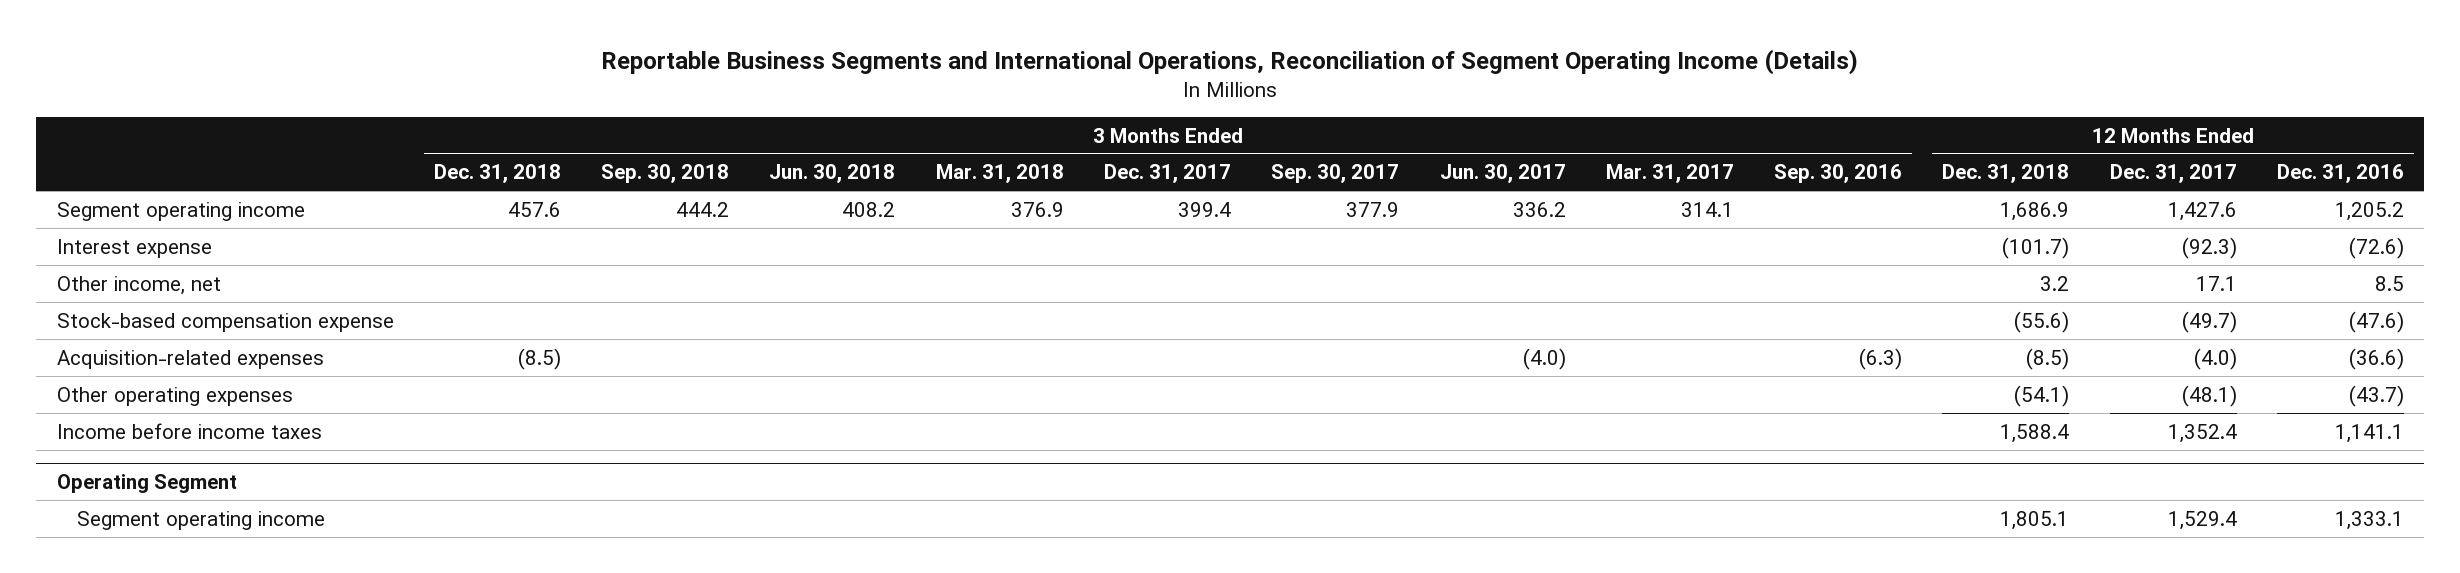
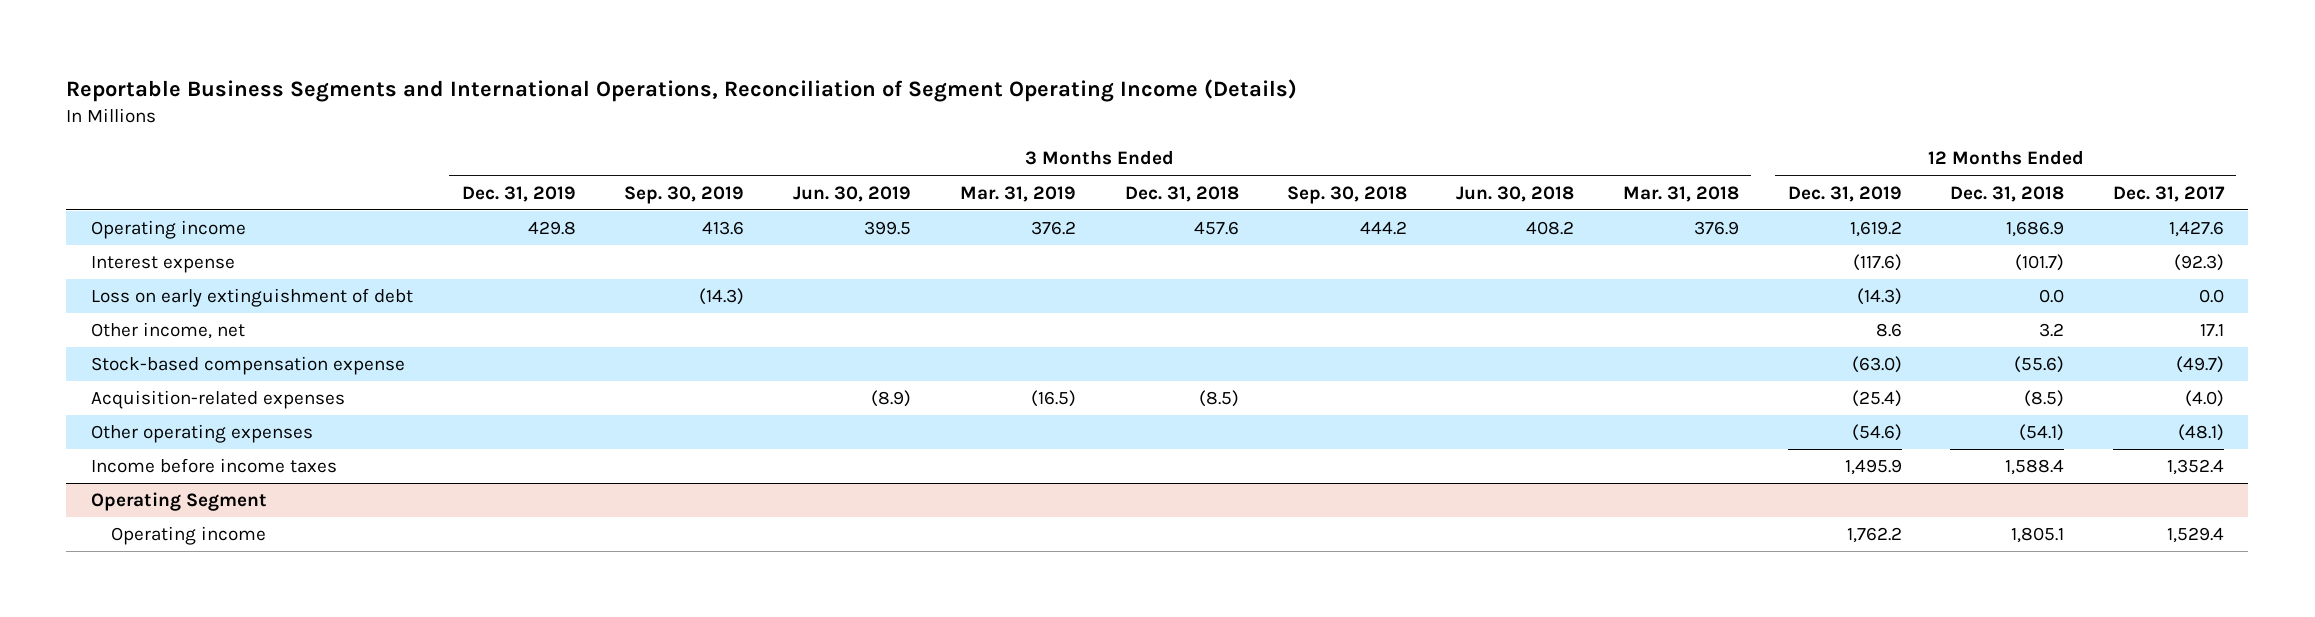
[1103,164,1231,184] Dec. 31, 2017 -> none
[1271,164,1400,184] Sep. 30, 2017 -> none
[1439,164,1566,184] Jun. 30, 2017 -> none
[1605,164,1734,184] Mar. 31, 2017 -> none
[1774,164,1903,184] Sep. 30, 2016 -> none
[2276,164,2404,184] Dec. 31, 2016 -> none
none -> [461,185,576,202] Dec. 31, 2019
none -> [624,185,745,204] Sep. 30, 2019
none -> [793,185,912,202] Jun. 30, 2019
none -> [959,185,1076,202] Mar. 31, 2019
none -> [1787,185,1902,202] Dec. 31, 2019
[56,201,305,221] Segment operating income -> [90,220,246,240] Operating income
none -> [90,288,413,308] Loss on early extinguishment of debt
[77,510,326,530] Segment operating income -> [111,526,267,546] Operating income

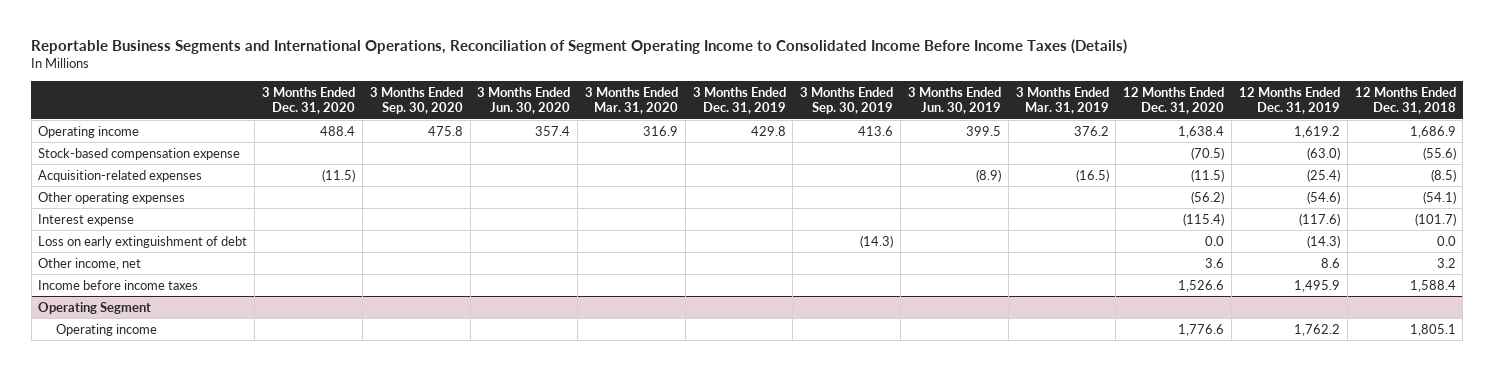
[66,79,1298,103] Reportable Business Segments and International Operations, Reconciliation of Segment Operating Income (Details) -> [31,39,1128,55] Reportable Business Segments and International Operations, Reconciliation of Segment Operating Income to Consolidated Income Before Income Taxes (Details)
[1124,185,1239,202] Dec. 31, 2018 -> none
[1287,185,1408,204] Sep. 30, 2018 -> none
[1456,185,1575,202] Jun. 30, 2018 -> none
[1622,185,1739,202] Mar. 31, 2018 -> none
[2113,185,2226,202] Dec. 31, 2017 -> none
none -> [262,86,356,115] 3 Months Ended Dec. 31, 2020
none -> [369,86,463,115] 3 Months Ended Sep. 30, 2020
none -> [477,86,571,115] 3 Months Ended Jun. 30, 2020
none -> [585,86,679,115] 3 Months Ended Mar. 31, 2020
none -> [1123,86,1225,115] 12 Months Ended Dec. 31, 2020
[90,256,235,274] Interest expense -> [38,213,135,226] Interest expense
[90,288,413,308] Loss on early extinguishment of debt -> [38,235,248,248] Loss on early extinguishment of debt
[90,322,245,340] Other income, net -> [38,257,142,270] Other income, net

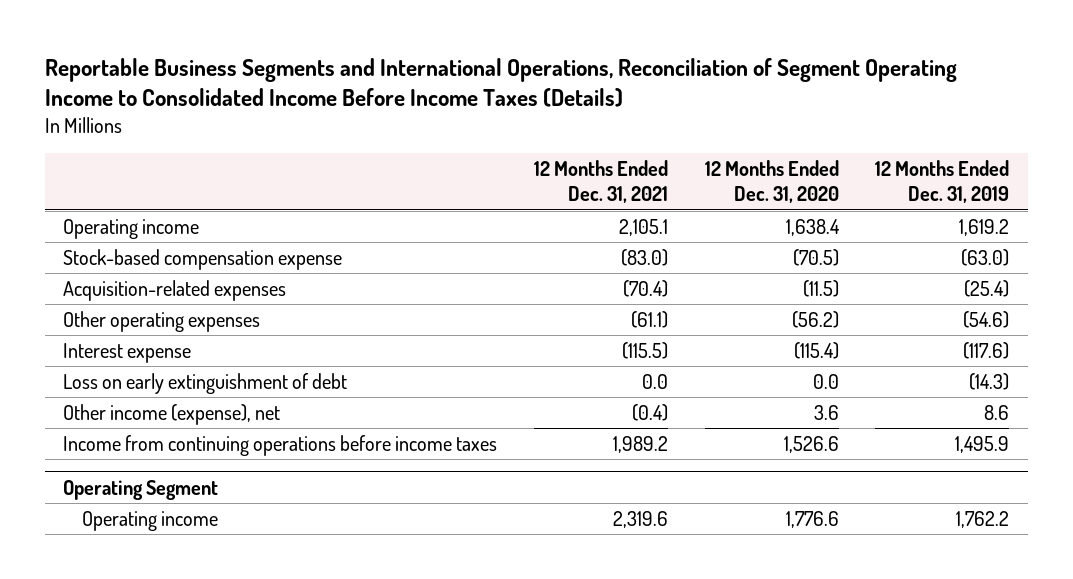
[262,86,356,115] 3 Months Ended Dec. 31, 2020 -> none
[369,86,463,115] 3 Months Ended Sep. 30, 2020 -> none
[477,86,571,115] 3 Months Ended Jun. 30, 2020 -> none
[585,86,679,115] 3 Months Ended Mar. 31, 2020 -> none
[692,86,786,115] 3 Months Ended Dec. 31, 2019 -> none
[800,86,894,115] 3 Months Ended Sep. 30, 2019 -> none
[907,86,1001,115] 3 Months Ended Jun. 30, 2019 -> none
[1015,86,1109,115] 3 Months Ended Mar. 31, 2019 -> none
[1354,86,1456,115] 12 Months Ended Dec. 31, 2018 -> none
none -> [534,159,669,204] 12 Months Ended Dec. 31, 2021
[38,257,142,270] Other income, net -> [63,403,281,425] Other income (expense), net
[38,279,199,290] Income before income taxes -> [63,434,498,456] Income from continuing operations before income taxes

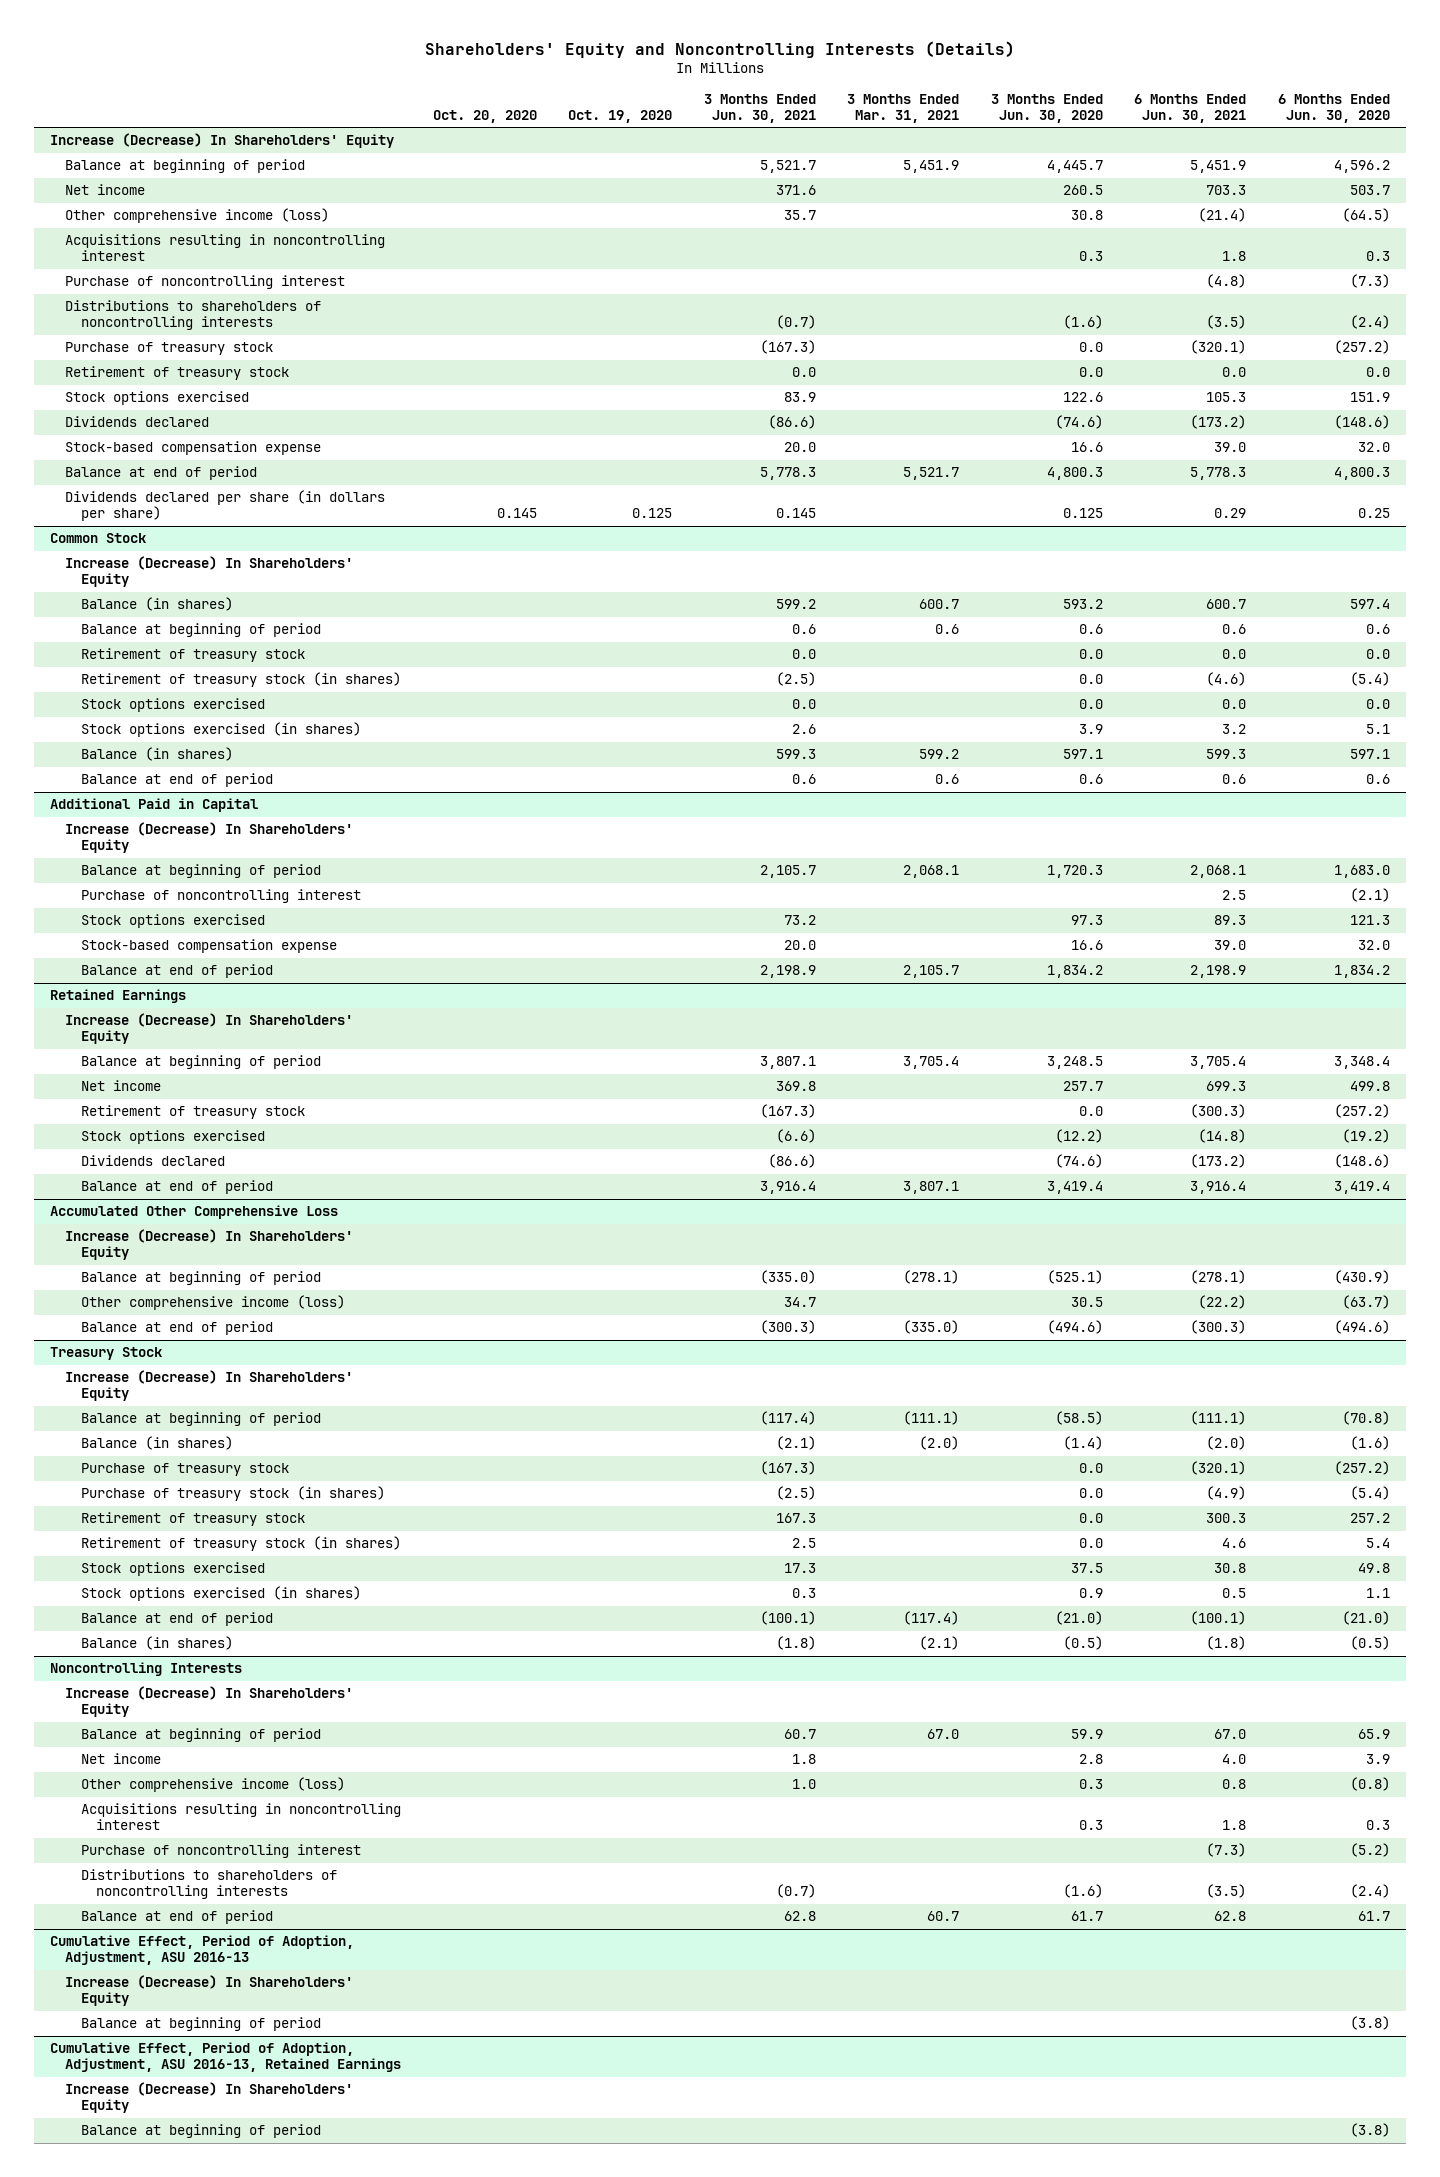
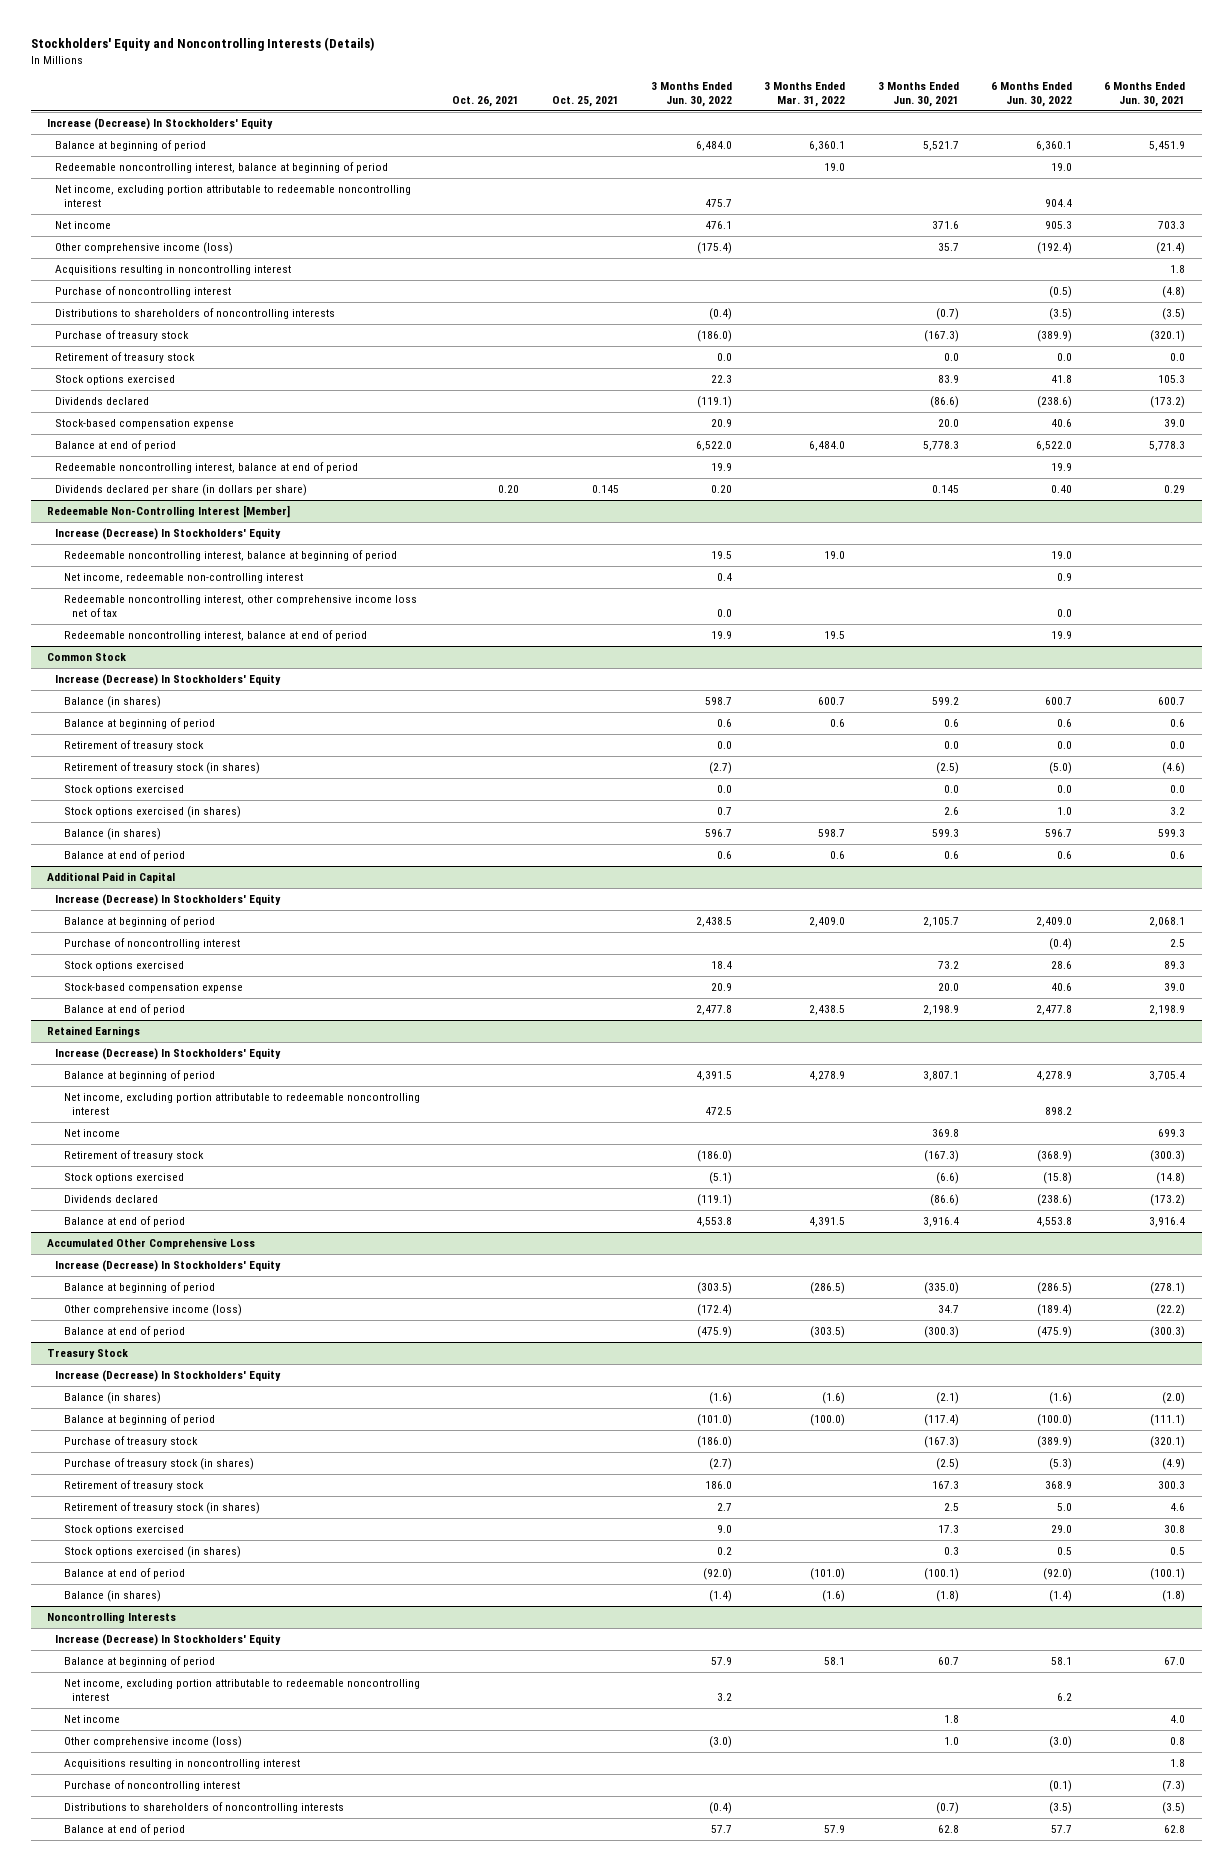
[424,40,1015,58] Shareholders' Equity and Noncontrolling Interests (Details) -> [30,37,374,52] Stockholders' Equity and Noncontrolling Interests (Details)
[432,109,537,123] Oct. 20, 2020 -> none
[568,109,673,123] Oct. 19, 2020 -> none
[847,93,960,123] 3 Months Ended Mar. 31, 2021 -> none
[990,93,1103,123] 3 Months Ended Jun. 30, 2020 -> none
[1278,93,1391,123] 6 Months Ended Jun. 30, 2020 -> none
none -> [452,96,520,108] Oct. 26, 2021
none -> [551,96,619,108] Oct. 25, 2021
none -> [650,82,732,108] 3 Months Ended Jun. 30, 2022
none -> [764,82,846,108] 3 Months Ended Mar. 31, 2022
none -> [991,82,1073,108] 6 Months Ended Jun. 30, 2022
[49,133,394,149] Increase (Decrease) In Shareholders' Equity -> [46,118,273,131] Increase (Decrease) In Stockholders' Equity
none -> [55,162,389,174] Redeemable noncontrolling interest, balance at beginning of period
none -> [55,185,412,207] Net income, excluding portion attributable to redeemable noncontrolling interest
none -> [55,462,359,474] Redeemable noncontrolling interest, balance at end of period
none -> [46,505,290,519] Redeemable Non-Controlling Interest [Member]
none -> [55,528,282,541] Increase (Decrease) In Stockholders' Equity
none -> [63,550,397,562] Redeemable noncontrolling interest, balance at beginning of period
none -> [63,573,303,584] Net income, redeemable non-controlling interest
none -> [63,595,417,617] Redeemable noncontrolling interest, other comprehensive income loss net of tax
none -> [63,630,367,642] Redeemable noncontrolling interest, balance at end of period
[65,556,354,588] Increase (Decrease) In Shareholders' Equity -> [55,674,282,687] Increase (Decrease) In Stockholders' Equity
[65,822,354,854] Increase (Decrease) In Shareholders' Equity -> [55,894,282,907] Increase (Decrease) In Stockholders' Equity
[65,1013,354,1045] Increase (Decrease) In Shareholders' Equity -> [55,1048,282,1061] Increase (Decrease) In Stockholders' Equity
none -> [63,1093,420,1115] Net income, excluding portion attributable to redeemable noncontrolling interest
[65,1229,354,1261] Increase (Decrease) In Shareholders' Equity -> [55,1260,282,1273] Increase (Decrease) In Stockholders' Equity
[65,1370,354,1402] Increase (Decrease) In Shareholders' Equity -> [55,1370,282,1383] Increase (Decrease) In Stockholders' Equity
[80,1412,321,1427] Balance at beginning of period -> [63,1414,215,1426] Balance at beginning of period
[65,1686,354,1718] Increase (Decrease) In Shareholders' Equity -> [55,1634,282,1647] Increase (Decrease) In Stockholders' Equity
none -> [63,1679,420,1701] Net income, excluding portion attributable to redeemable noncontrolling interest
[49,1935,354,1966] Cumulative Effect, Period of Adoption, Adjustment, ASU 2016-13 -> none
[65,1975,354,2007] Increase (Decrease) In Shareholders' Equity -> none
[80,2017,321,2032] Balance at beginning of period -> none
[49,2042,402,2073] Cumulative Effect, Period of Adoption, Adjustment, ASU 2016-13, Retained Earnings -> none
[65,2082,354,2114] Increase (Decrease) In Shareholders' Equity -> none
[80,2124,321,2139] Balance at beginning of period -> none

